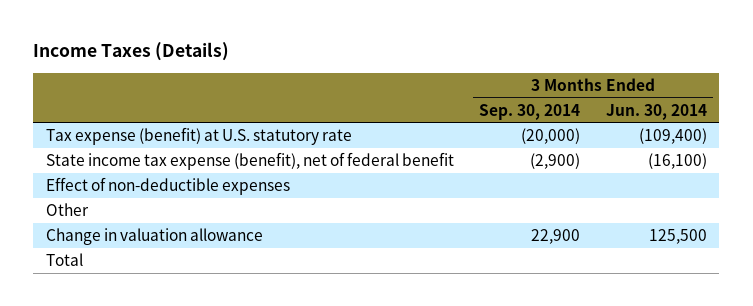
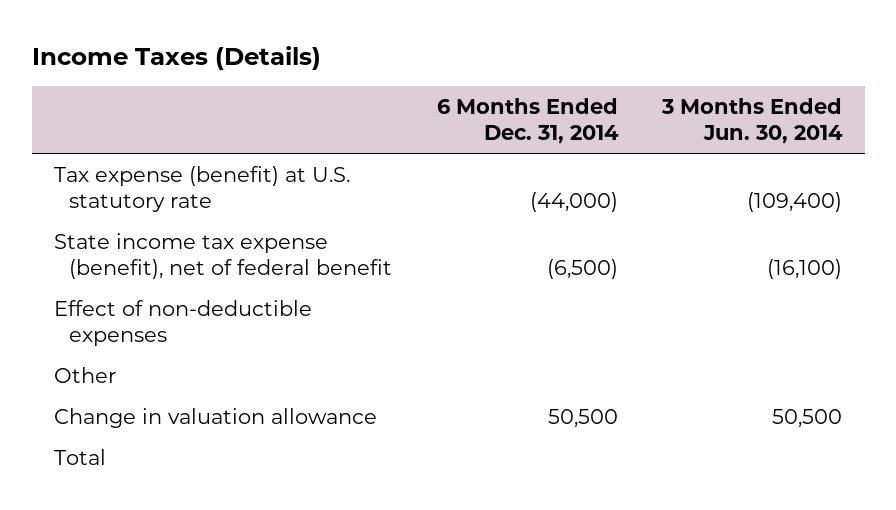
[479,103,581,120] Sep. 30, 2014 -> none
none -> [436,97,619,145] 6 Months Ended Dec. 31, 2014
[648,229,707,245] 125,500 -> [772,409,843,429] 50,500

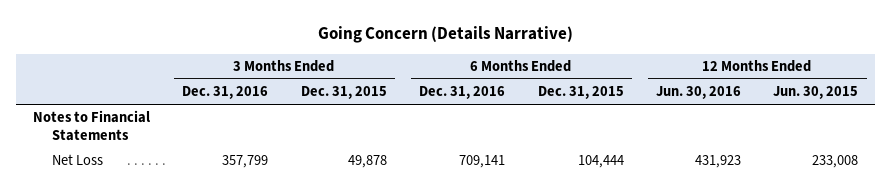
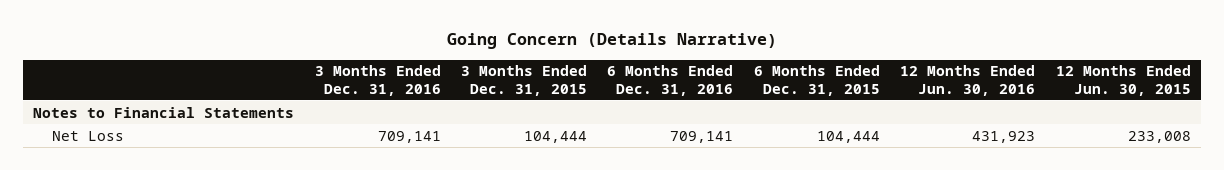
[222,155,269,169] 357,799 -> [377,130,441,143] 709,141
[347,155,387,169] 49,878 -> [523,130,587,143] 104,444

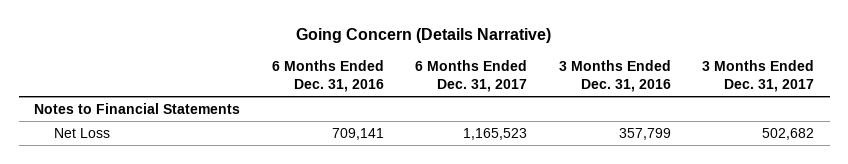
[460,65,587,96] 3 Months Ended Dec. 31, 2015 -> none
[753,65,880,96] 6 Months Ended Dec. 31, 2015 -> none
[900,65,1036,96] 12 Months Ended Jun. 30, 2016 -> none
[1055,65,1191,96] 12 Months Ended Jun. 30, 2015 -> none
none -> [415,60,528,93] 6 Months Ended Dec. 31, 2017
none -> [701,60,814,93] 3 Months Ended Dec. 31, 2017
[377,130,441,143] 709,141 -> [618,127,671,140] 357,799

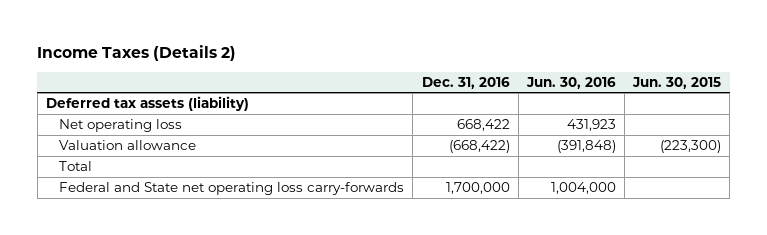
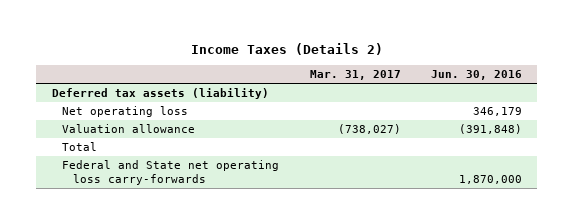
[421,76,510,89] Dec. 31, 2016 -> none
[632,76,722,89] Jun. 30, 2015 -> none
none -> [309,70,401,81] Mar. 31, 2017
[566,119,616,132] 431,923 -> [472,107,522,117] 346,179
[550,182,616,195] 1,004,000 -> [458,175,522,185] 1,870,000

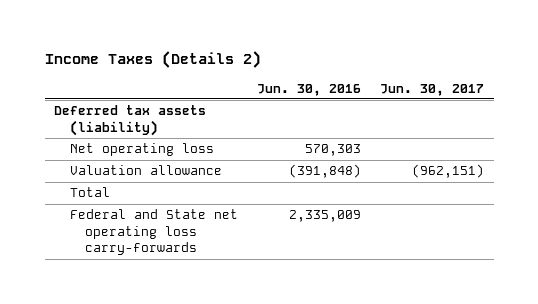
[309,70,401,81] Mar. 31, 2017 -> none
none -> [380,83,485,96] Jun. 30, 2017
[472,107,522,117] 346,179 -> [304,144,361,157] 570,303
[458,175,522,185] 1,870,000 -> [288,210,361,223] 2,335,009

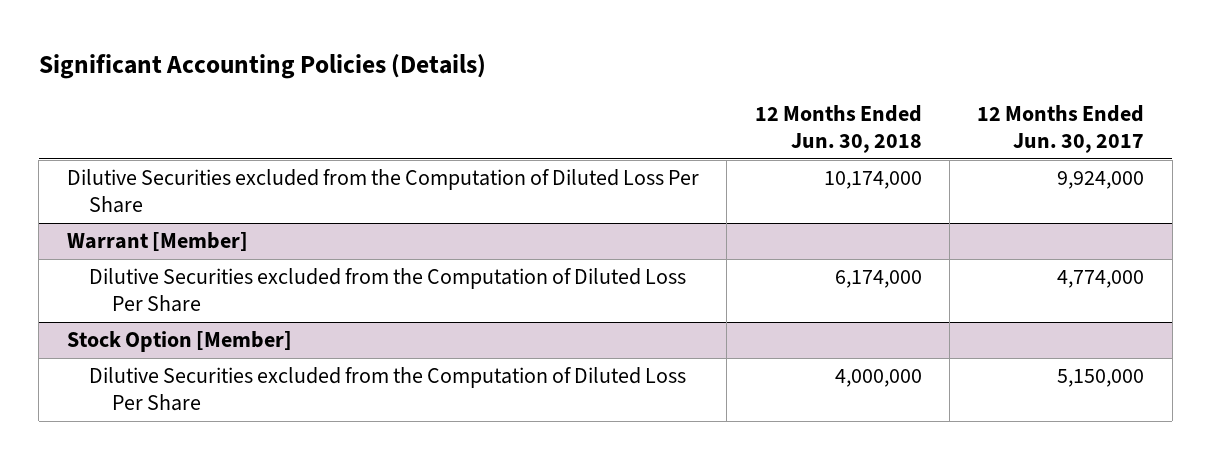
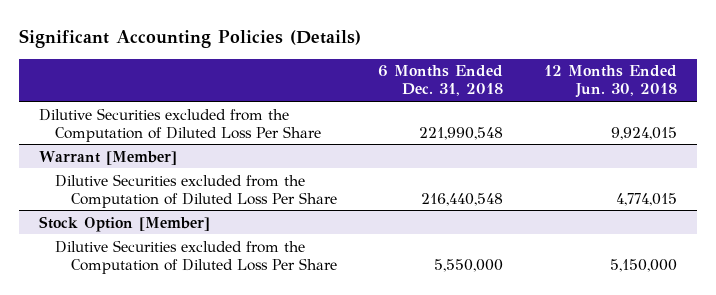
[977,104,1145,153] 12 Months Ended Jun. 30, 2017 -> none
none -> [377,65,503,97] 6 Months Ended Dec. 31, 2018
[823,171,922,190] 10,174,000 -> [610,126,677,140] 9,924,015
[834,270,922,289] 6,174,000 -> [615,192,677,206] 4,774,015
[834,369,922,388] 4,000,000 -> [609,258,677,272] 5,150,000

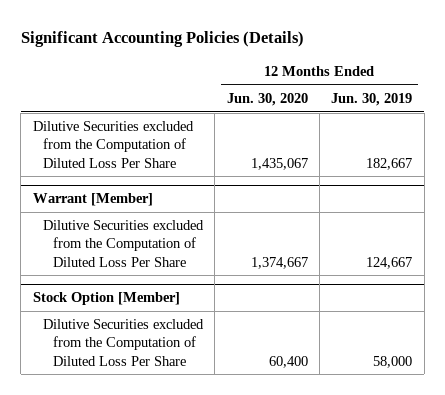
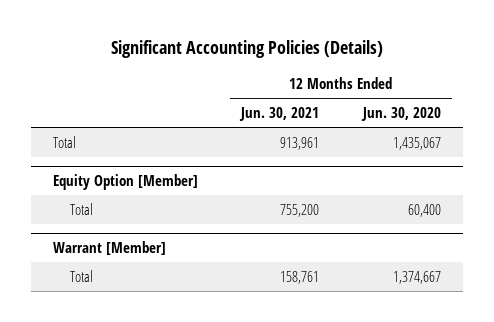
[331,93,413,107] Jun. 30, 2019 -> none
none -> [239,106,320,121] Jun. 30, 2021
[32,121,194,168] Dilutive Securities excluded from the Computation of Diluted Loss Per Share -> [52,135,76,148] Total
none -> [52,174,198,191] Equity Option [Member]
none -> [69,202,93,215] Total
[32,292,180,306] Stock Option [Member] -> none
[42,319,204,366] Dilutive Securities excluded from the Computation of Diluted Loss Per Share -> none
[42,220,204,267] Dilutive Securities excluded from the Computation of Diluted Loss Per Share -> [69,269,93,282] Total

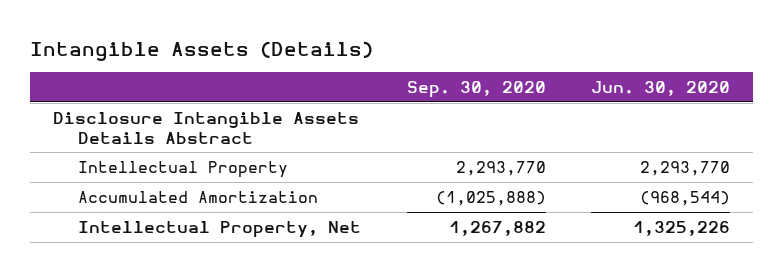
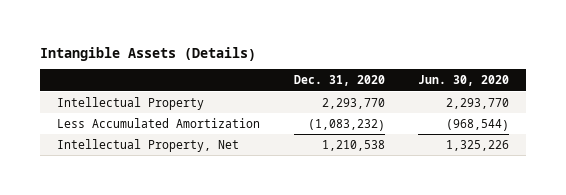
[406,80,546,98] Sep. 30, 2020 -> none
none -> [293,75,385,87] Dec. 31, 2020
[53,112,360,144] Disclosure Intangible Assets Details Abstract -> none
[78,191,319,204] Accumulated Amortization -> [56,117,260,128] Less Accumulated Amortization

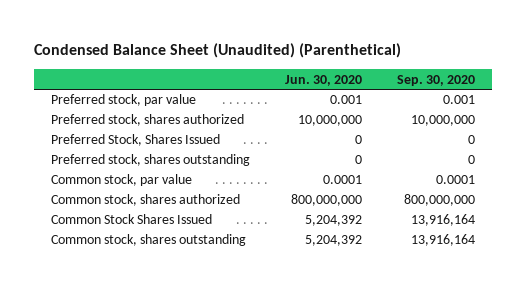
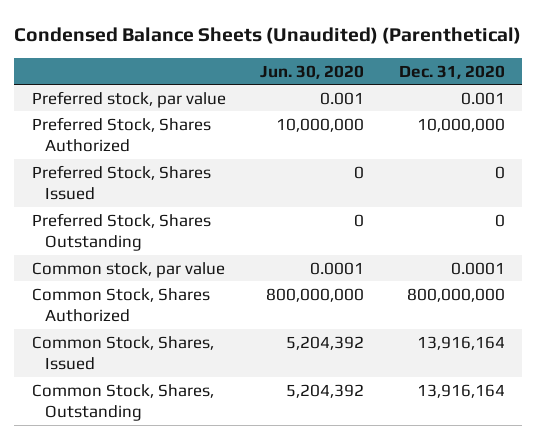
[34,43,402,59] Condensed Balance Sheet (Unaudited) (Parenthetical) -> [14,26,522,44] Condensed Balance Sheets (Unaudited) (Parenthetical)
[396,74,475,86] Sep. 30, 2020 -> none
none -> [398,64,505,79] Dec. 31, 2020
[51,114,245,127] Preferred stock, shares authorized -> [31,116,211,152] Preferred Stock, Shares Authorized
[51,154,251,167] Preferred stock, shares outstanding -> [31,212,211,251] Preferred Stock, Shares Outstanding
[51,194,241,207] Common stock, shares authorized -> [31,287,210,322] Common Stock, Shares Authorized
[51,214,213,225] Common Stock Shares Issued -> [31,335,214,370] Common Stock, Shares, Issued
[51,234,247,247] Common stock, shares outstanding -> [31,383,214,421] Common Stock, Shares, Outstanding

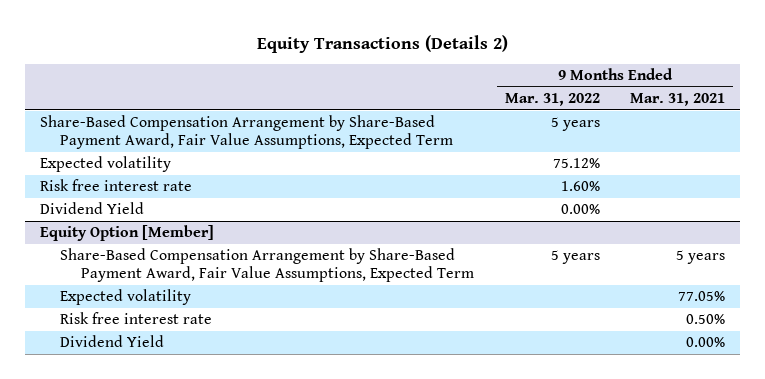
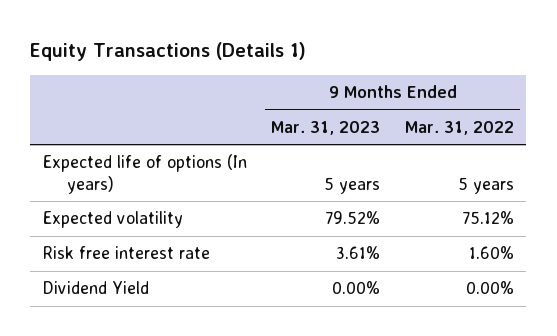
[256,34,508,53] Equity Transactions (Details 2) -> [30,42,307,62] Equity Transactions (Details 1)
[630,93,726,107] Mar. 31, 2021 -> none
none -> [271,120,381,135] Mar. 31, 2023
[40,115,454,150] Share-Based Compensation Arrangement by Share-Based Payment Award, Fair Value Assumptions, Expected Term -> [42,154,247,194] Expected life of options (In years)
[40,225,215,242] Equity Option [Member] -> none
[60,248,474,283] Share-Based Compensation Arrangement by Share-Based Payment Award, Fair Value Assumptions, Expected Term -> none
[60,289,192,306] Expected volatility -> none
[60,312,213,325] Risk free interest rate -> none
[60,335,165,348] Dividend Yield -> none

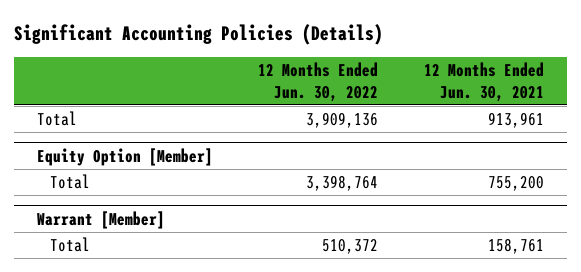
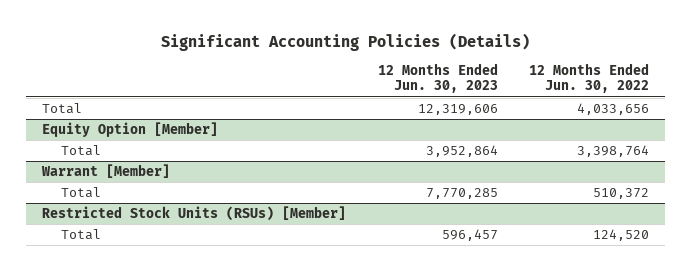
[423,62,544,102] 12 Months Ended Jun. 30, 2021 -> none
none -> [377,62,498,94] 12 Months Ended Jun. 30, 2023
[306,112,379,129] 3,909,136 -> [577,103,650,116] 4,033,656
none -> [42,206,347,222] Restricted Stock Units (RSUs) [Member]
none -> [60,229,101,241] Total

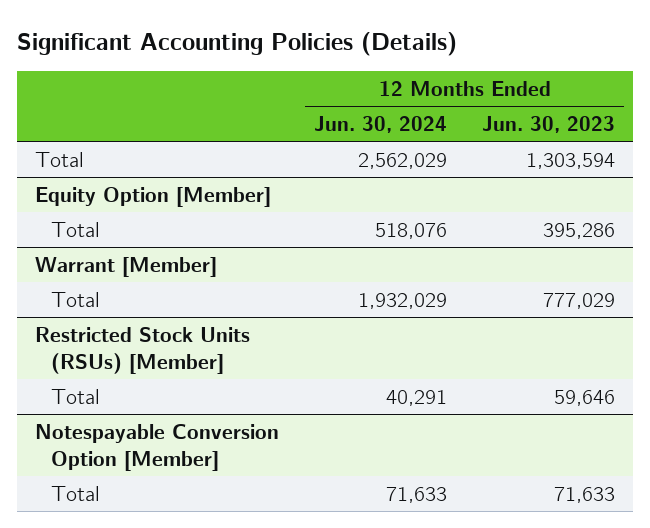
[529,62,650,94] 12 Months Ended Jun. 30, 2022 -> none
none -> [314,116,448,134] Jun. 30, 2024
[417,104,498,116] 12,319,606 -> [526,152,616,169] 1,303,594
[425,145,498,158] 3,952,864 -> [543,222,616,239] 395,286
[425,188,498,200] 7,770,285 -> [543,292,616,309] 777,029
[441,229,498,242] 596,457 -> [554,389,616,406] 59,646
none -> [34,423,279,471] Notespayable Conversion Option [Member]
none -> [50,485,100,501] Total

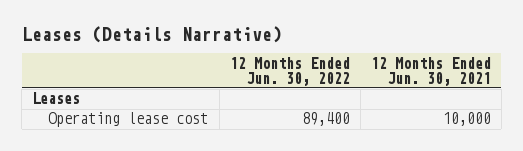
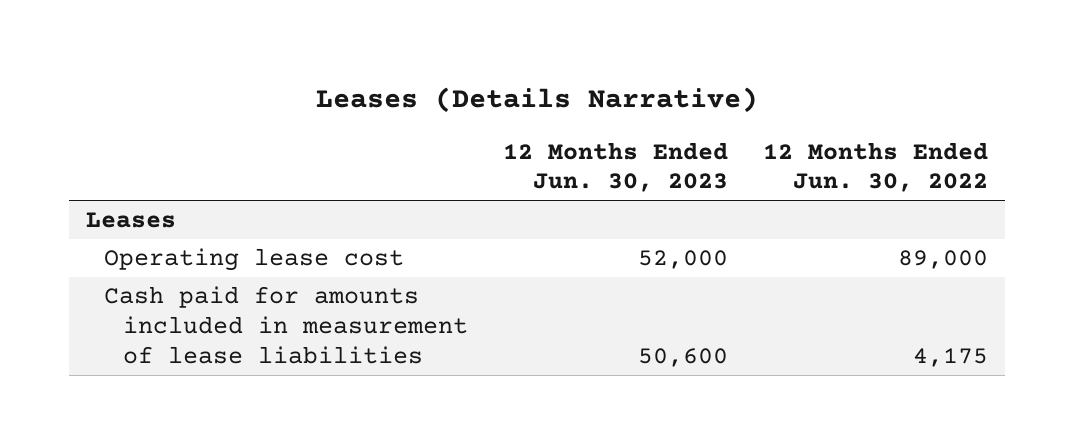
[370,56,491,86] 12 Months Ended Jun. 30, 2021 -> none
none -> [502,141,728,193] 12 Months Ended Jun. 30, 2023
[301,112,350,127] 89,400 -> [897,250,988,270] 89,000
none -> [104,286,468,364] Cash paid for amounts included in measurement of lease liabilities

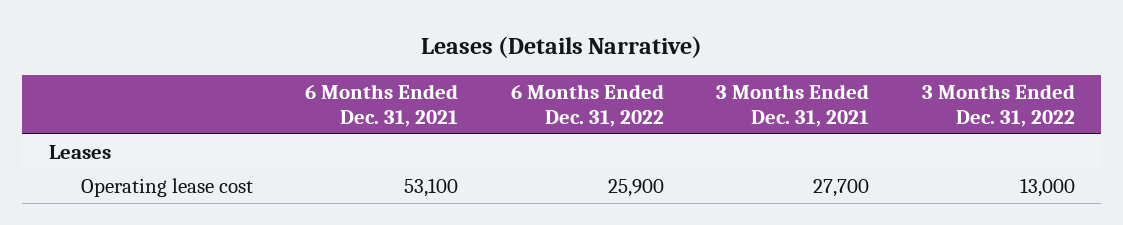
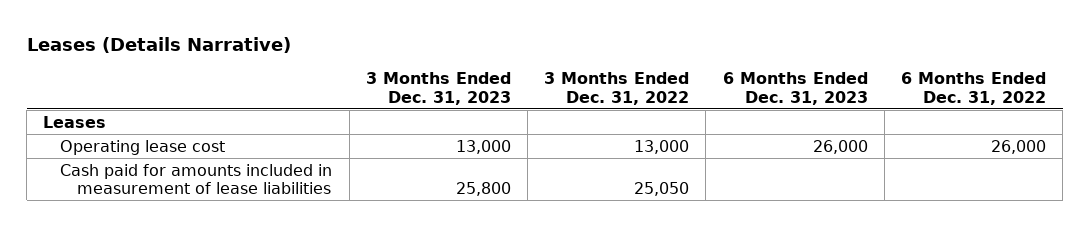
[305,83,459,127] 6 Months Ended Dec. 31, 2021 -> none
[716,83,870,127] 3 Months Ended Dec. 31, 2021 -> none
none -> [365,72,511,105] 3 Months Ended Dec. 31, 2023
none -> [722,72,868,105] 6 Months Ended Dec. 31, 2023
[607,179,664,198] 25,900 -> [991,139,1047,154] 26,000
none -> [60,163,333,195] Cash paid for amounts included in measurement of lease liabilities

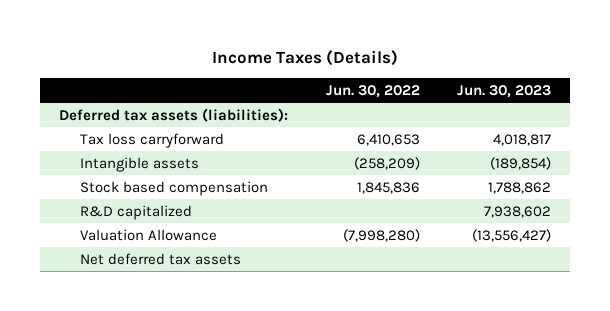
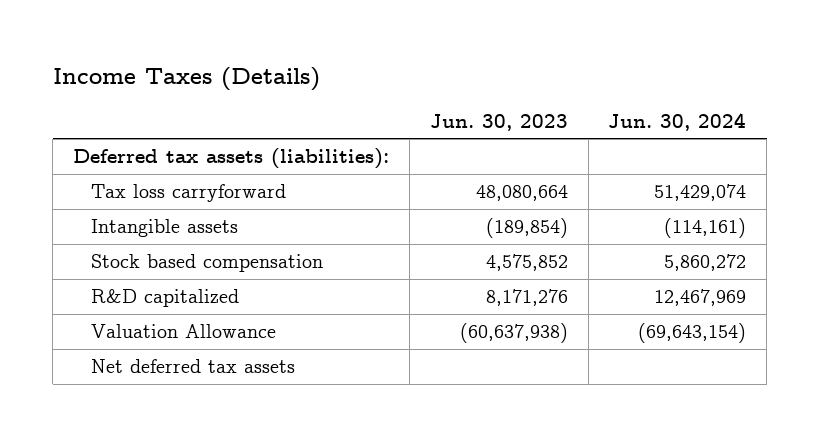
[325,84,420,98] Jun. 30, 2022 -> none
none -> [608,112,747,131] Jun. 30, 2024
[493,133,552,146] 4,018,817 -> [475,185,568,202] 48,080,664
[488,181,552,194] 1,788,862 -> [485,254,568,272] 4,575,852
[484,205,552,218] 7,938,602 -> [485,289,568,307] 8,171,276
[472,228,552,242] (13,556,427) -> [459,323,568,344] (60,637,938)

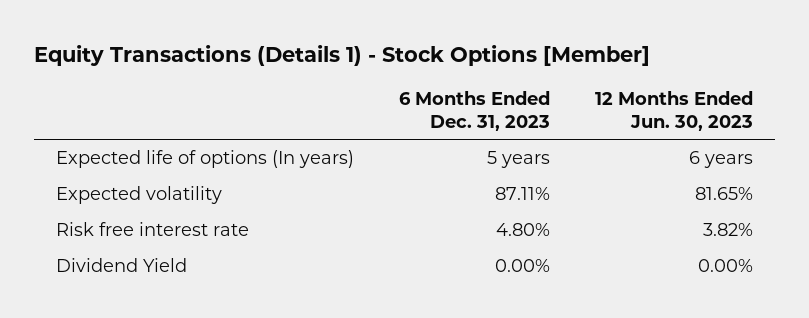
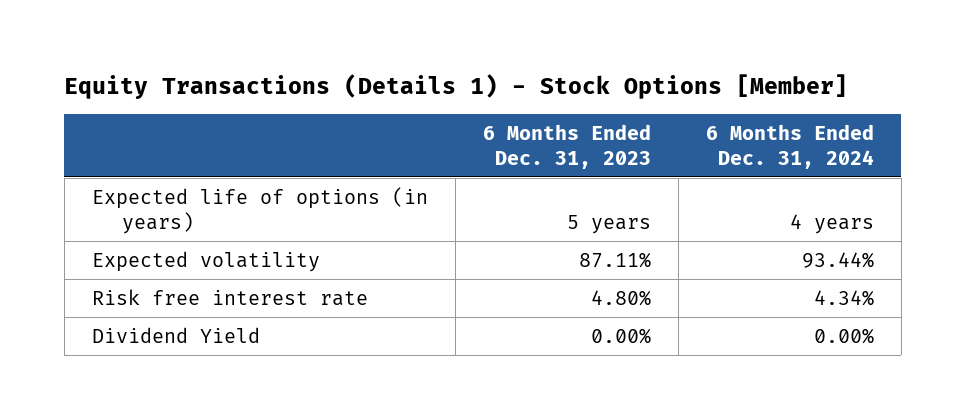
[594,90,753,131] 12 Months Ended Jun. 30, 2023 -> none
none -> [705,123,874,169] 6 Months Ended Dec. 31, 2024
[56,150,355,169] Expected life of options (In years) -> [91,186,428,234] Expected life of options (in years)

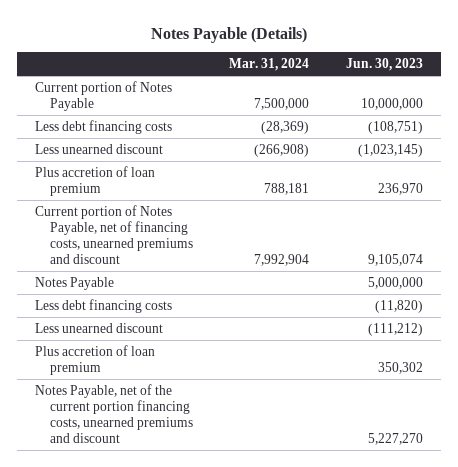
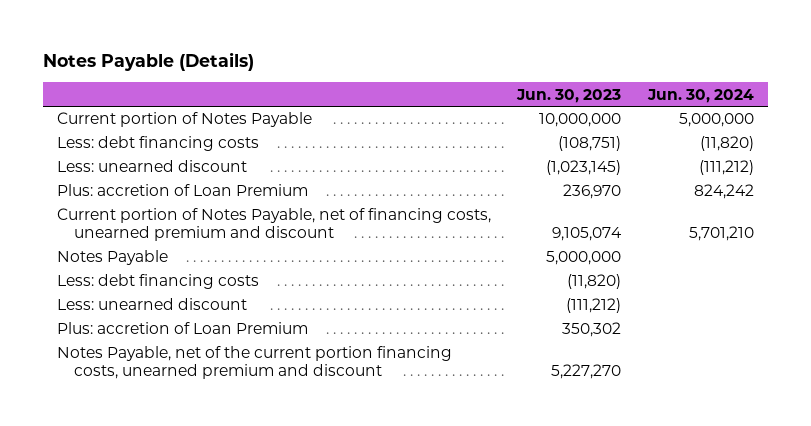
[229,58,310,72] Mar. 31, 2024 -> none
none -> [647,88,755,103] Jun. 30, 2024
[35,120,173,135] Less debt financing costs -> [56,136,259,152] Less: debt financing costs
[35,144,164,155] Less unearned discount -> [56,160,247,173] Less: unearned discount
[35,166,156,197] Plus accretion of loan premium -> [56,184,308,197] Plus: accretion of Loan Premium
[35,205,193,265] Current portion of Notes Payable, net of financing costs, unearned premiums and discount -> [56,208,491,242] Current portion of Notes Payable, net of financing costs, unearned premium and discount
[35,299,173,314] Less debt financing costs -> [56,274,259,290] Less: debt financing costs
[35,323,164,334] Less unearned discount -> [56,298,247,311] Less: unearned discount
[35,345,156,376] Plus accretion of loan premium -> [56,322,308,335] Plus: accretion of Loan Premium
[35,384,193,444] Notes Payable, net of the current portion financing costs, unearned premiums and discount -> [56,346,452,380] Notes Payable, net of the current portion financing costs, unearned premium and discount

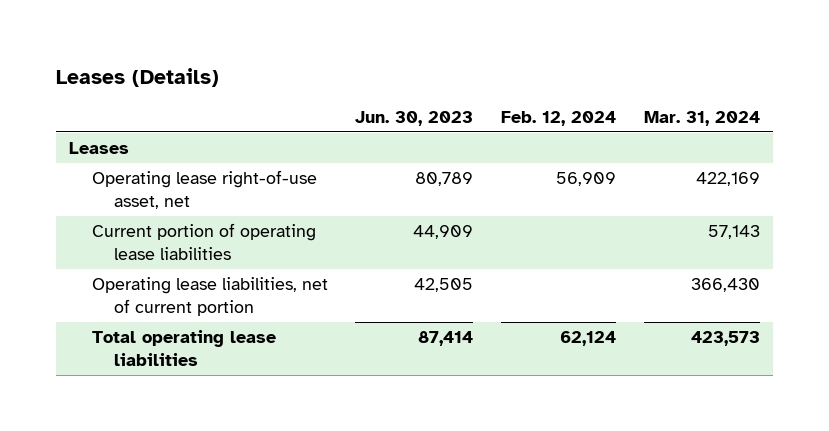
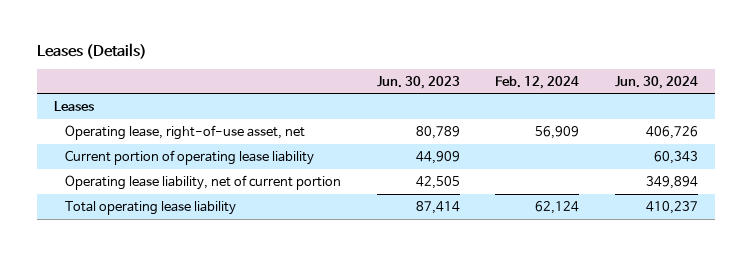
[643,110,760,126] Mar. 31, 2024 -> none
none -> [614,75,698,89] Jun. 30, 2024
[91,170,317,209] Operating lease right-of-use asset, net -> [65,124,306,140] Operating lease, right-of-use asset, net
[91,223,316,260] Current portion of operating lease liabilities -> [65,149,315,165] Current portion of operating lease liability
[91,277,328,316] Operating lease liabilities, net of current portion -> [65,174,342,190] Operating lease liability, net of current portion
[91,330,276,366] Total operating lease liabilities -> [65,200,237,215] Total operating lease liability

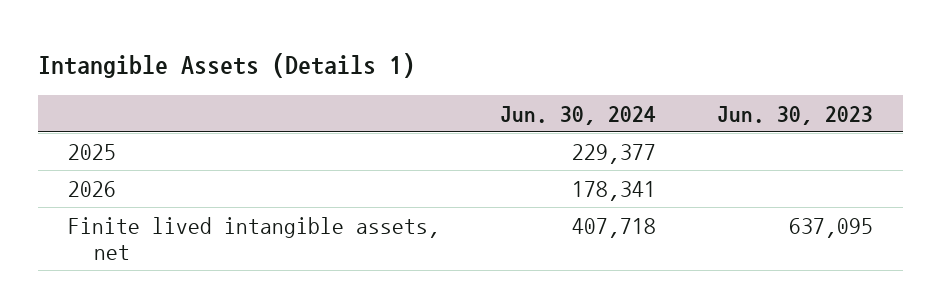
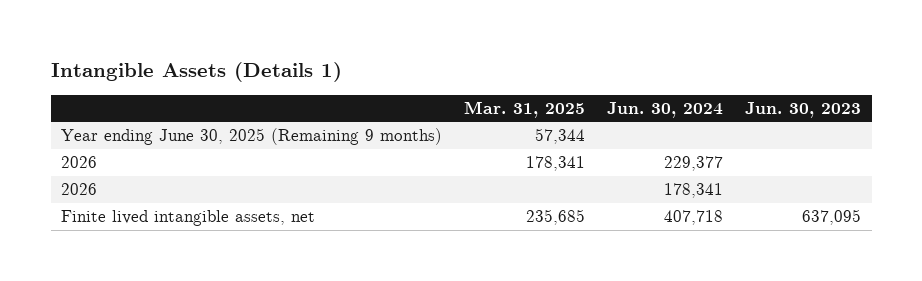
none -> [464,100,586,118] Mar. 31, 2025
none -> [61,128,443,146] Year ending June 30, 2025 (Remaining 9 months)
[68,143,117,160] 2025 -> [61,156,98,169] 2026

